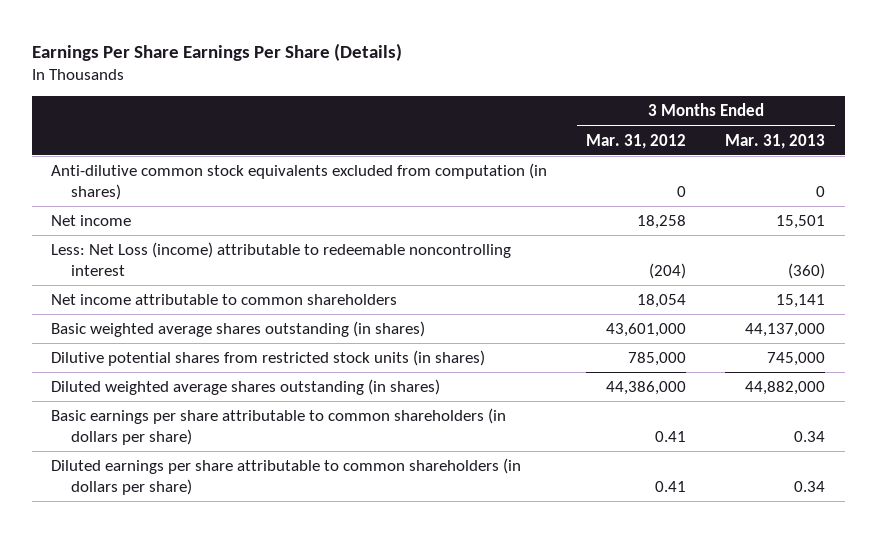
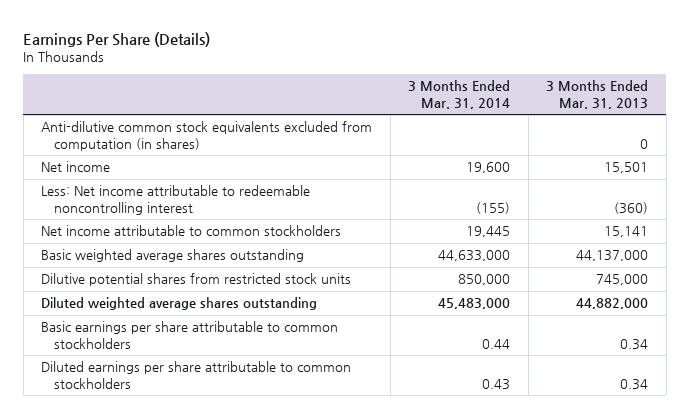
[31,42,402,61] Earnings Per Share Earnings Per Share (Details) -> [23,31,211,47] Earnings Per Share (Details)
[586,133,687,149] Mar. 31, 2012 -> none
none -> [408,80,511,110] 3 Months Ended Mar. 31, 2014
[51,242,512,276] Less: Net Loss (income) attributable to redeemable noncontrolling interest -> [41,185,311,216] Less: Net income attributable to redeemable noncontrolling interest
[51,294,398,306] Net income attributable to common shareholders -> [41,225,342,237] Net income attributable to common stockholders
[51,321,426,338] Basic weighted average shares outstanding (in shares) -> [41,249,305,263] Basic weighted average shares outstanding
[51,350,486,367] Dilutive potential shares from restricted stock units (in shares) -> [41,273,352,287] Dilutive potential shares from restricted stock units
[51,379,441,396] Diluted weighted average shares outstanding (in shares) -> [41,297,318,311] Diluted weighted average shares outstanding
[51,408,507,445] Basic earnings per share attributable to common shareholders (in dollars per share) -> [41,321,339,350] Basic earnings per share attributable to common stockholders
[51,458,522,495] Diluted earnings per share attributable to common shareholders (in dollars per share) -> [41,361,352,390] Diluted earnings per share attributable to common stockholders

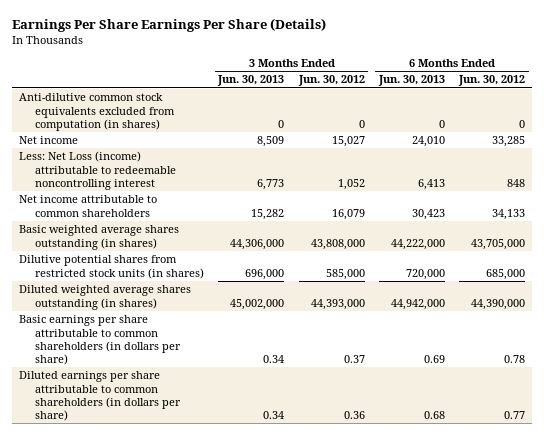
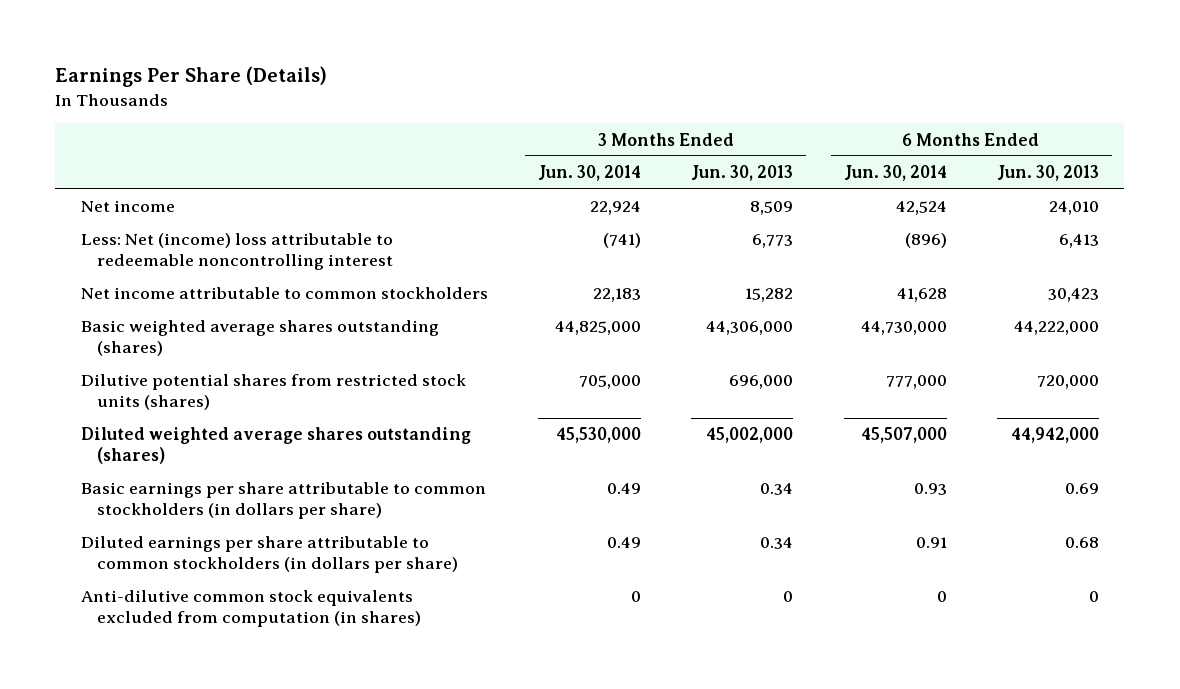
[11,17,326,32] Earnings Per Share Earnings Per Share (Details) -> [55,66,328,88] Earnings Per Share (Details)
[297,75,365,87] Jun. 30, 2012 -> none
[458,75,526,87] Jun. 30, 2012 -> none
none -> [537,165,641,182] Jun. 30, 2014
none -> [843,165,947,182] Jun. 30, 2014
[18,151,177,190] Less: Net Loss (income) attributable to redeemable noncontrolling interest -> [80,233,393,271] Less: Net (income) loss attributable to redeemable noncontrolling interest
[18,195,157,217] Net income attributable to common shareholders -> [80,287,488,300] Net income attributable to common stockholders
[18,225,179,250] Basic weighted average shares outstanding (in shares) -> [80,320,439,357] Basic weighted average shares outstanding (shares)
[18,255,205,279] Dilutive potential shares from restricted stock units (in shares) -> [80,374,466,411] Dilutive potential shares from restricted stock units (shares)
[18,285,191,310] Diluted weighted average shares outstanding (in shares) -> [80,427,471,465] Diluted weighted average shares outstanding (shares)
[18,315,182,366] Basic earnings per share attributable to common shareholders (in dollars per share) -> [80,482,486,520] Basic earnings per share attributable to common stockholders (in dollars per share)
[18,371,182,422] Diluted earnings per share attributable to common shareholders (in dollars per share) -> [80,536,458,574] Diluted earnings per share attributable to common stockholders (in dollars per share)
[18,93,176,131] Anti-dilutive common stock equivalents excluded from computation (in shares) -> [80,590,421,628] Anti-dilutive common stock equivalents excluded from computation (in shares)

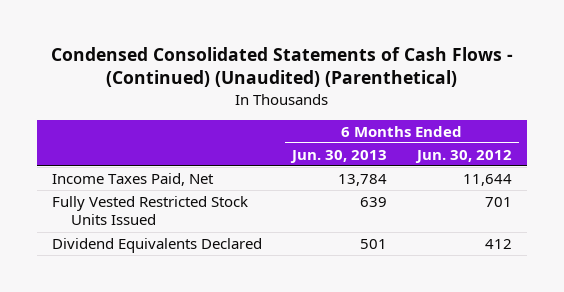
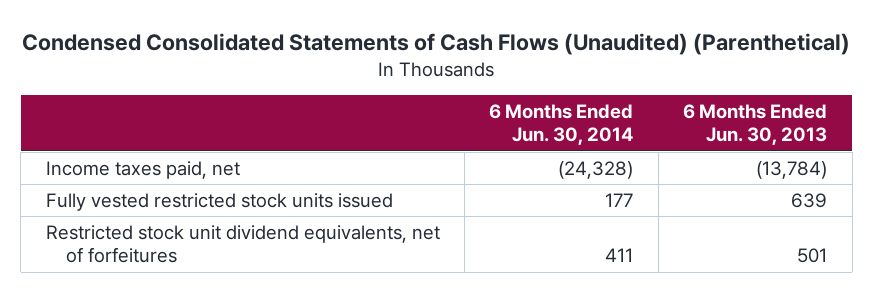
[50,46,513,88] Condensed Consolidated Statements of Cash Flows - (Continued) (Unaudited) (Parenthetical) -> [22,33,851,56] Condensed Consolidated Statements of Cash Flows (Unaudited) (Parenthetical)
[414,149,512,163] Jun. 30, 2012 -> none
none -> [489,103,634,146] 6 Months Ended Jun. 30, 2014
[52,237,263,253] Dividend Equivalents Declared -> none
[52,172,215,186] Income Taxes Paid, Net -> [45,160,240,179] Income taxes paid, net
[337,173,387,186] 13,784 -> [756,160,828,179] (13,784)
[52,195,249,226] Fully Vested Restricted Stock Units Issued -> [45,192,393,211] Fully vested restricted stock units issued
none -> [45,224,440,264] Restricted stock unit dividend equivalents, net of forfeitures

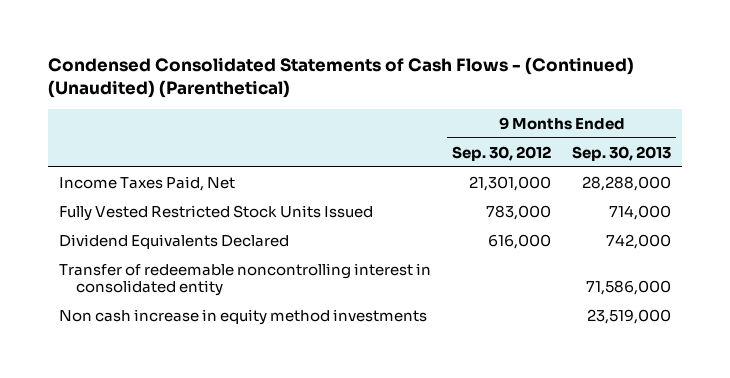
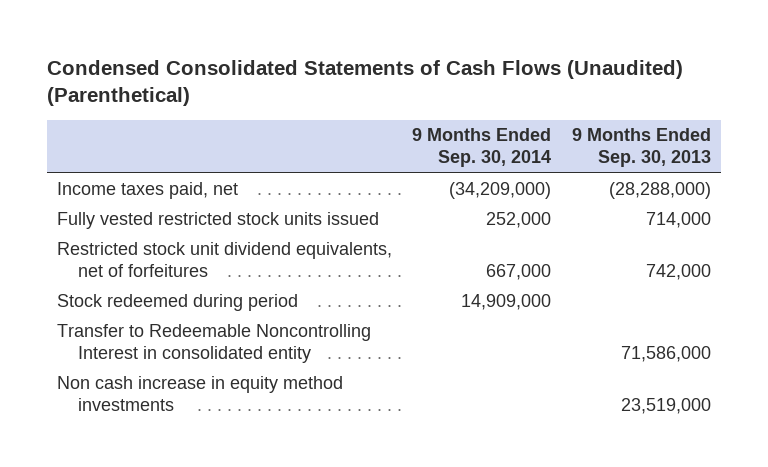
[48,57,635,99] Condensed Consolidated Statements of Cash Flows - (Continued) (Unaudited) (Parenthetical) -> [47,59,684,107] Condensed Consolidated Statements of Cash Flows (Unaudited) (Parenthetical)
[451,145,551,161] Sep. 30, 2012 -> none
none -> [412,128,552,168] 9 Months Ended Sep. 30, 2014
[58,175,235,191] Income Taxes Paid, Net -> [57,182,239,200] Income taxes paid, net
[582,175,672,191] 28,288,000 -> [608,182,711,200] (28,288,000)
[58,204,373,221] Fully Vested Restricted Stock Units Issued -> [57,212,380,230] Fully vested restricted stock units issued
[58,233,289,249] Dividend Equivalents Declared -> [57,242,393,278] Restricted stock unit dividend equivalents, net of forfeitures
none -> [57,294,299,312] Stock redeemed during period
[58,262,431,297] Transfer of redeemable noncontrolling interest in consolidated entity -> [57,324,372,364] Transfer to Redeemable Noncontrolling Interest in consolidated entity

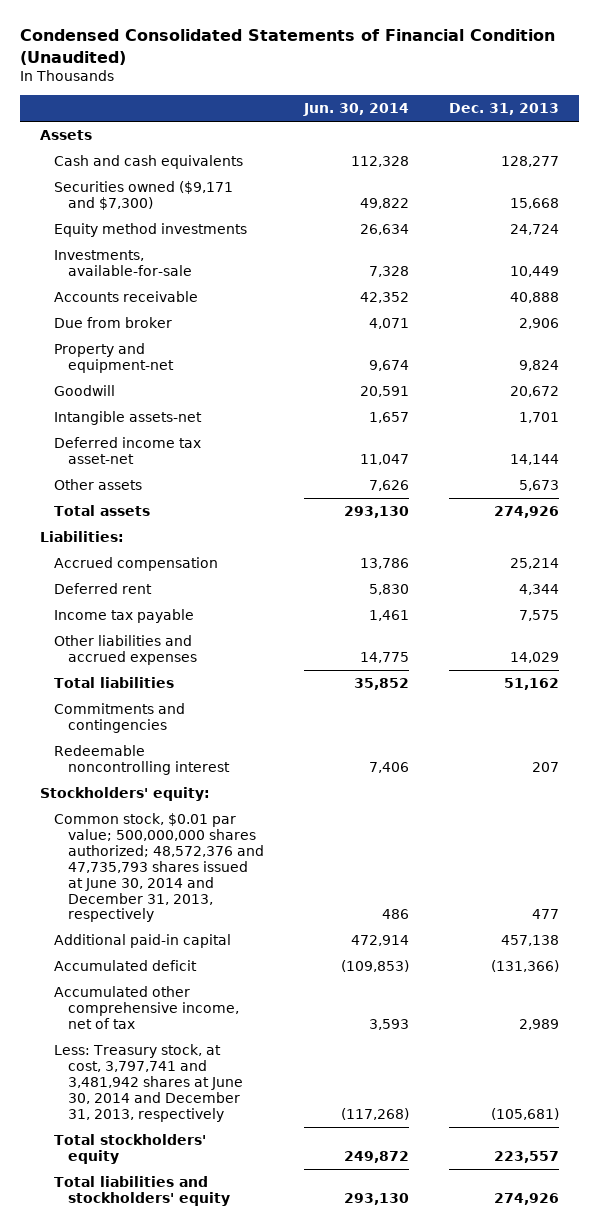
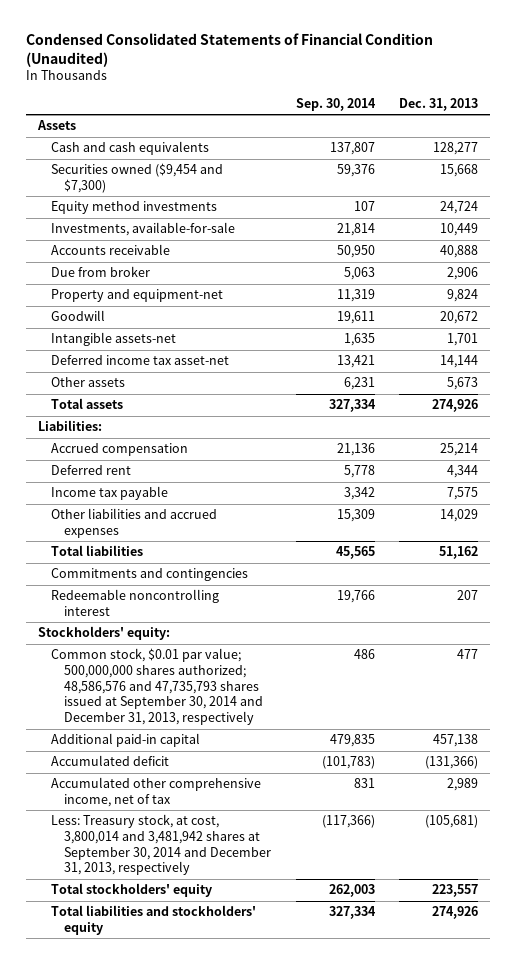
[303,103,410,117] Jun. 30, 2014 -> none
none -> [295,97,376,111] Sep. 30, 2014
[53,181,233,211] Securities owned ($9,171 and $7,300) -> [51,163,224,194] Securities owned ($9,454 and $7,300)
[53,813,265,923] Common stock, $0.01 par value; 500,000,000 shares authorized; 48,572,376 and 47,735,793 shares issued at June 30, 2014 and December 31, 2013, respectively -> [51,648,264,726] Common stock, $0.01 par value; 500,000,000 shares authorized; 48,586,576 and 47,735,793 shares issued at September 30, 2014 and December 31, 2013, respectively
[53,1044,244,1122] Less: Treasury stock, at cost, 3,797,741 and 3,481,942 shares at June 30, 2014 and December 31, 2013, respectively -> [51,814,272,876] Less: Treasury stock, at cost, 3,800,014 and 3,481,942 shares at September 30, 2014 and December 31, 2013, respectively

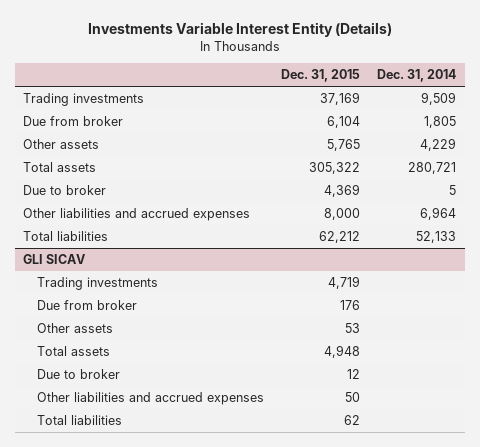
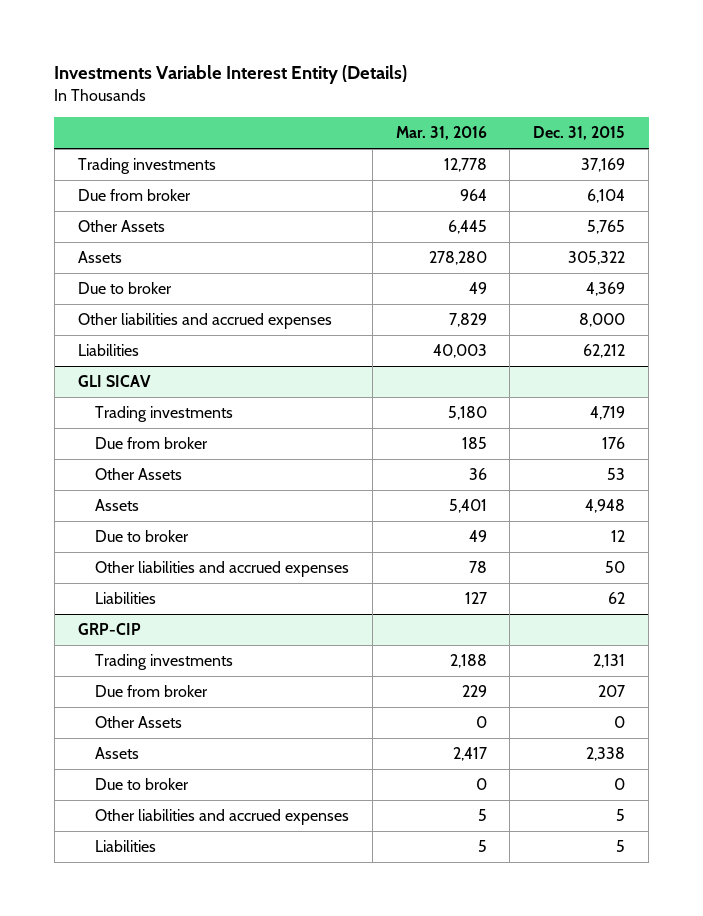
[377,68,457,82] Dec. 31, 2014 -> none
none -> [395,126,487,141] Mar. 31, 2016
[23,139,100,150] Other assets -> [77,220,165,233] Other Assets
[23,162,97,173] Total assets -> [77,251,122,264] Assets
[23,231,109,242] Total liabilities -> [77,344,139,357] Liabilities
[37,323,114,334] Other assets -> [94,468,182,481] Other Assets
[37,346,111,357] Total assets -> [94,499,139,512] Assets
[37,415,123,426] Total liabilities -> [94,592,156,605] Liabilities
none -> [77,623,141,636] GRP-CIP
none -> [94,654,233,671] Trading investments
none -> [94,685,208,698] Due from broker
none -> [94,716,182,729] Other Assets
none -> [94,747,139,760] Assets
none -> [94,778,189,791] Due to broker
none -> [94,809,349,826] Other liabilities and accrued expenses
none -> [94,840,156,853] Liabilities

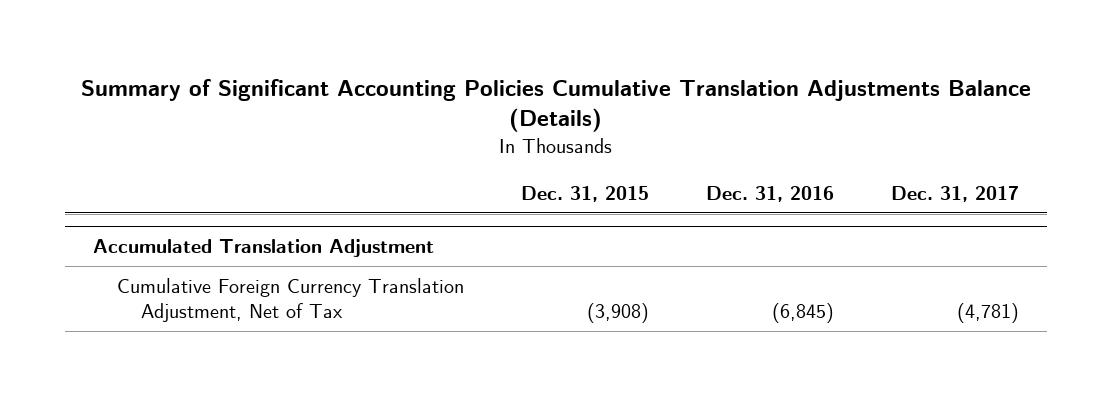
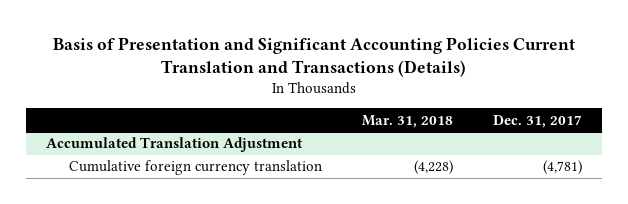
[80,78,1031,133] Summary of Significant Accounting Policies Cumulative Translation Adjustments Balance (Details) -> [53,36,576,77] Basis of Presentation and Significant Accounting Policies Current Translation and Transactions (Details)
[521,185,650,202] Dec. 31, 2015 -> none
[705,185,834,202] Dec. 31, 2016 -> none
none -> [362,114,454,128] Mar. 31, 2018
[117,277,465,322] Cumulative Foreign Currency Translation Adjustment, Net of Tax -> [69,160,323,176] Cumulative foreign currency translation

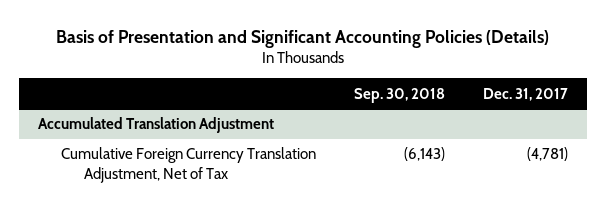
[53,36,576,77] Basis of Presentation and Significant Accounting Policies Current Translation and Transactions (Details) -> [56,29,550,48] Basis of Presentation and Significant Accounting Policies (Details)
[362,114,454,128] Mar. 31, 2018 -> none
none -> [354,87,446,103] Sep. 30, 2018
[69,160,323,176] Cumulative foreign currency translation -> [61,147,317,183] Cumulative Foreign Currency Translation Adjustment, Net of Tax

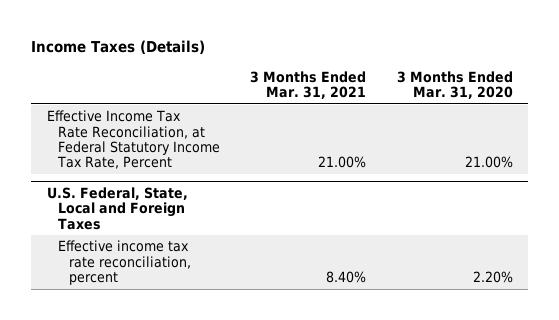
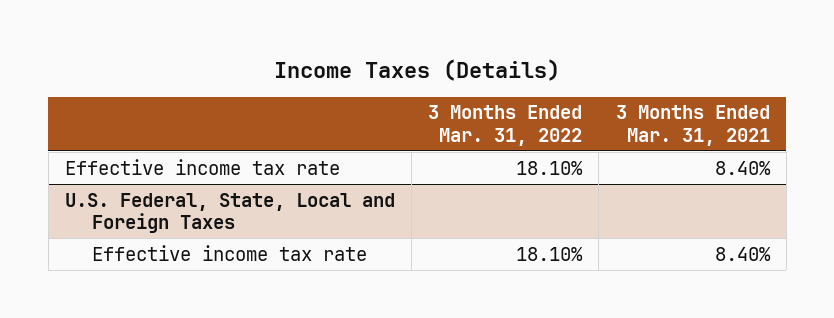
[396,70,513,99] 3 Months Ended Mar. 31, 2020 -> none
none -> [428,105,583,147] 3 Months Ended Mar. 31, 2022
[46,110,220,170] Effective Income Tax Rate Reconciliation, at Federal Statutory Income Tax Rate, Percent -> none
none -> [64,158,340,175] Effective income tax rate
[57,240,191,285] Effective income tax rate reconciliation, percent -> [92,244,368,261] Effective income tax rate

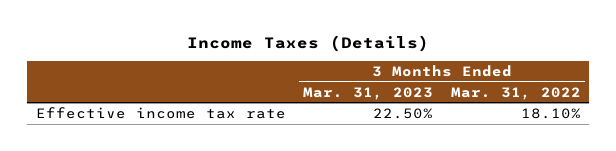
[615,105,770,147] 3 Months Ended Mar. 31, 2021 -> none
none -> [303,86,434,100] Mar. 31, 2023
[64,192,395,234] U.S. Federal, State, Local and Foreign Taxes -> none
[92,244,368,261] Effective income tax rate -> none

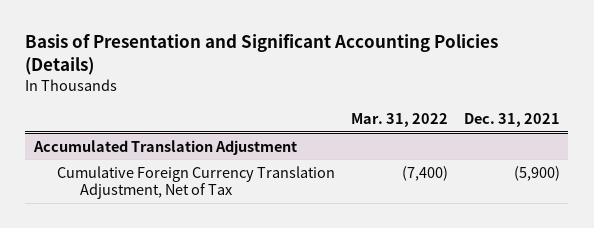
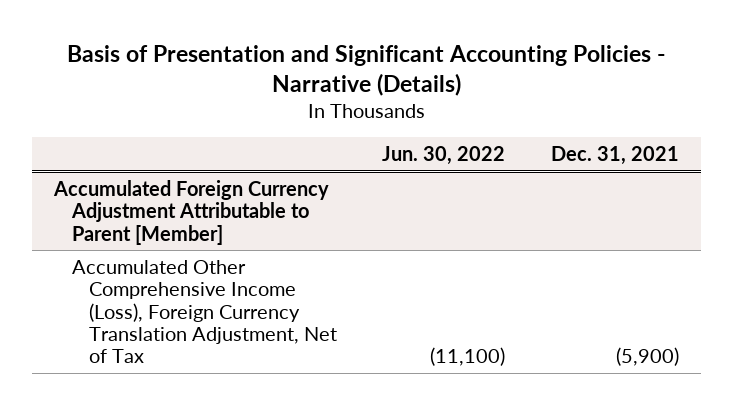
[25,34,499,75] Basis of Presentation and Significant Accounting Policies (Details) -> [66,44,666,96] Basis of Presentation and Significant Accounting Policies - Narrative (Details)
[350,112,448,127] Mar. 31, 2022 -> none
none -> [382,146,506,166] Jun. 30, 2022
[32,139,297,155] Accumulated Translation Adjustment -> [53,179,330,245] Accumulated Foreign Currency Adjustment Attributable to Parent [Member]
[56,165,335,200] Cumulative Foreign Currency Translation Adjustment, Net of Tax -> [71,259,338,364] Accumulated Other Comprehensive Income (Loss), Foreign Currency Translation Adjustment, Net of Tax

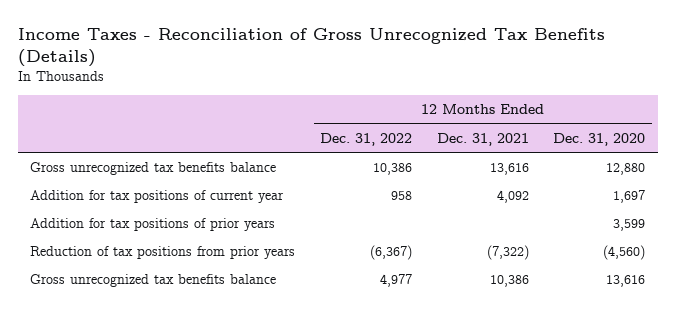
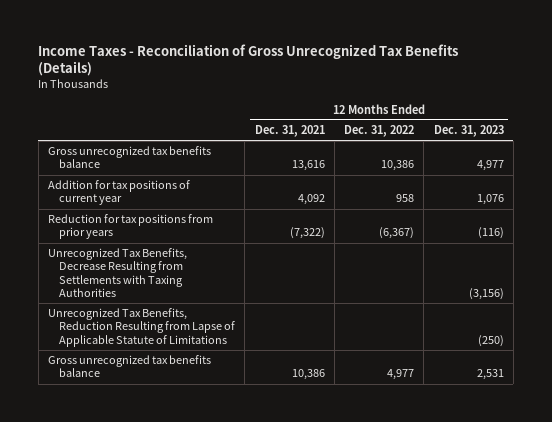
[553,132,646,146] Dec. 31, 2020 -> none
none -> [433,125,504,138] Dec. 31, 2023
[30,218,276,232] Addition for tax positions of prior years -> none
[30,246,296,260] Reduction of tax positions from prior years -> [48,214,214,240] Reduction for tax positions from prior years
none -> [48,248,188,297] Unrecognized Tax Benefits, Decrease Resulting from Settlements with Taxing Authorities
none -> [48,308,236,347] Unrecognized Tax Benefits, Reduction Resulting from Lapse of Applicable Statute of Limitations

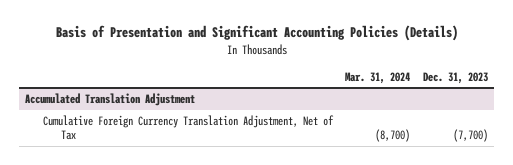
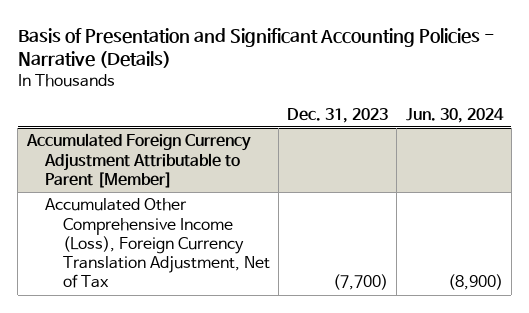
[55,25,458,42] Basis of Presentation and Significant Accounting Policies (Details) -> [17,27,495,69] Basis of Presentation and Significant Accounting Policies - Narrative (Details)
[345,71,411,84] Mar. 31, 2024 -> none
none -> [405,107,504,123] Jun. 30, 2024
[25,93,196,107] Accumulated Translation Adjustment -> [25,133,251,188] Accumulated Foreign Currency Adjustment Attributable to Parent [Member]
[42,115,334,141] Cumulative Foreign Currency Translation Adjustment, Net of Tax -> [44,198,270,289] Accumulated Other Comprehensive Income (Loss), Foreign Currency Translation Adjustment, Net of Tax

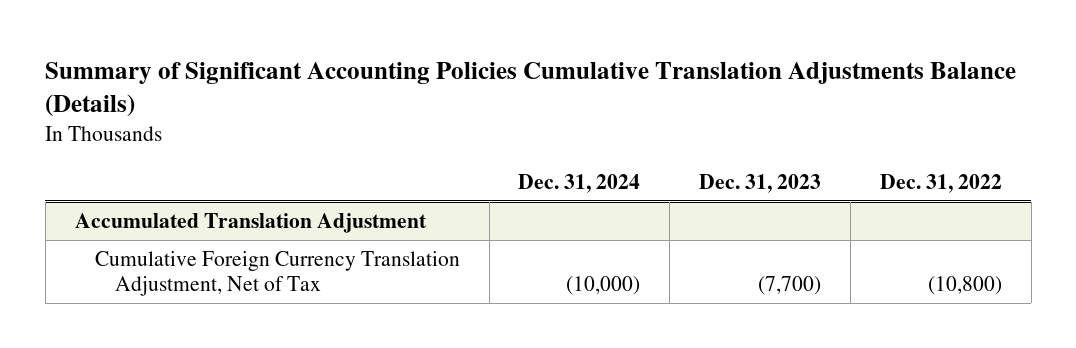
[17,27,495,69] Basis of Presentation and Significant Accounting Policies - Narrative (Details) -> [45,61,1017,118] Summary of Significant Accounting Policies Cumulative Translation Adjustments Balance (Details)
[405,107,504,123] Jun. 30, 2024 -> none
none -> [518,173,641,193] Dec. 31, 2024
none -> [879,173,1002,193] Dec. 31, 2022
[25,133,251,188] Accumulated Foreign Currency Adjustment Attributable to Parent [Member] -> [74,213,427,234] Accumulated Translation Adjustment
[44,198,270,289] Accumulated Other Comprehensive Income (Loss), Foreign Currency Translation Adjustment, Net of Tax -> [94,251,460,297] Cumulative Foreign Currency Translation Adjustment, Net of Tax

